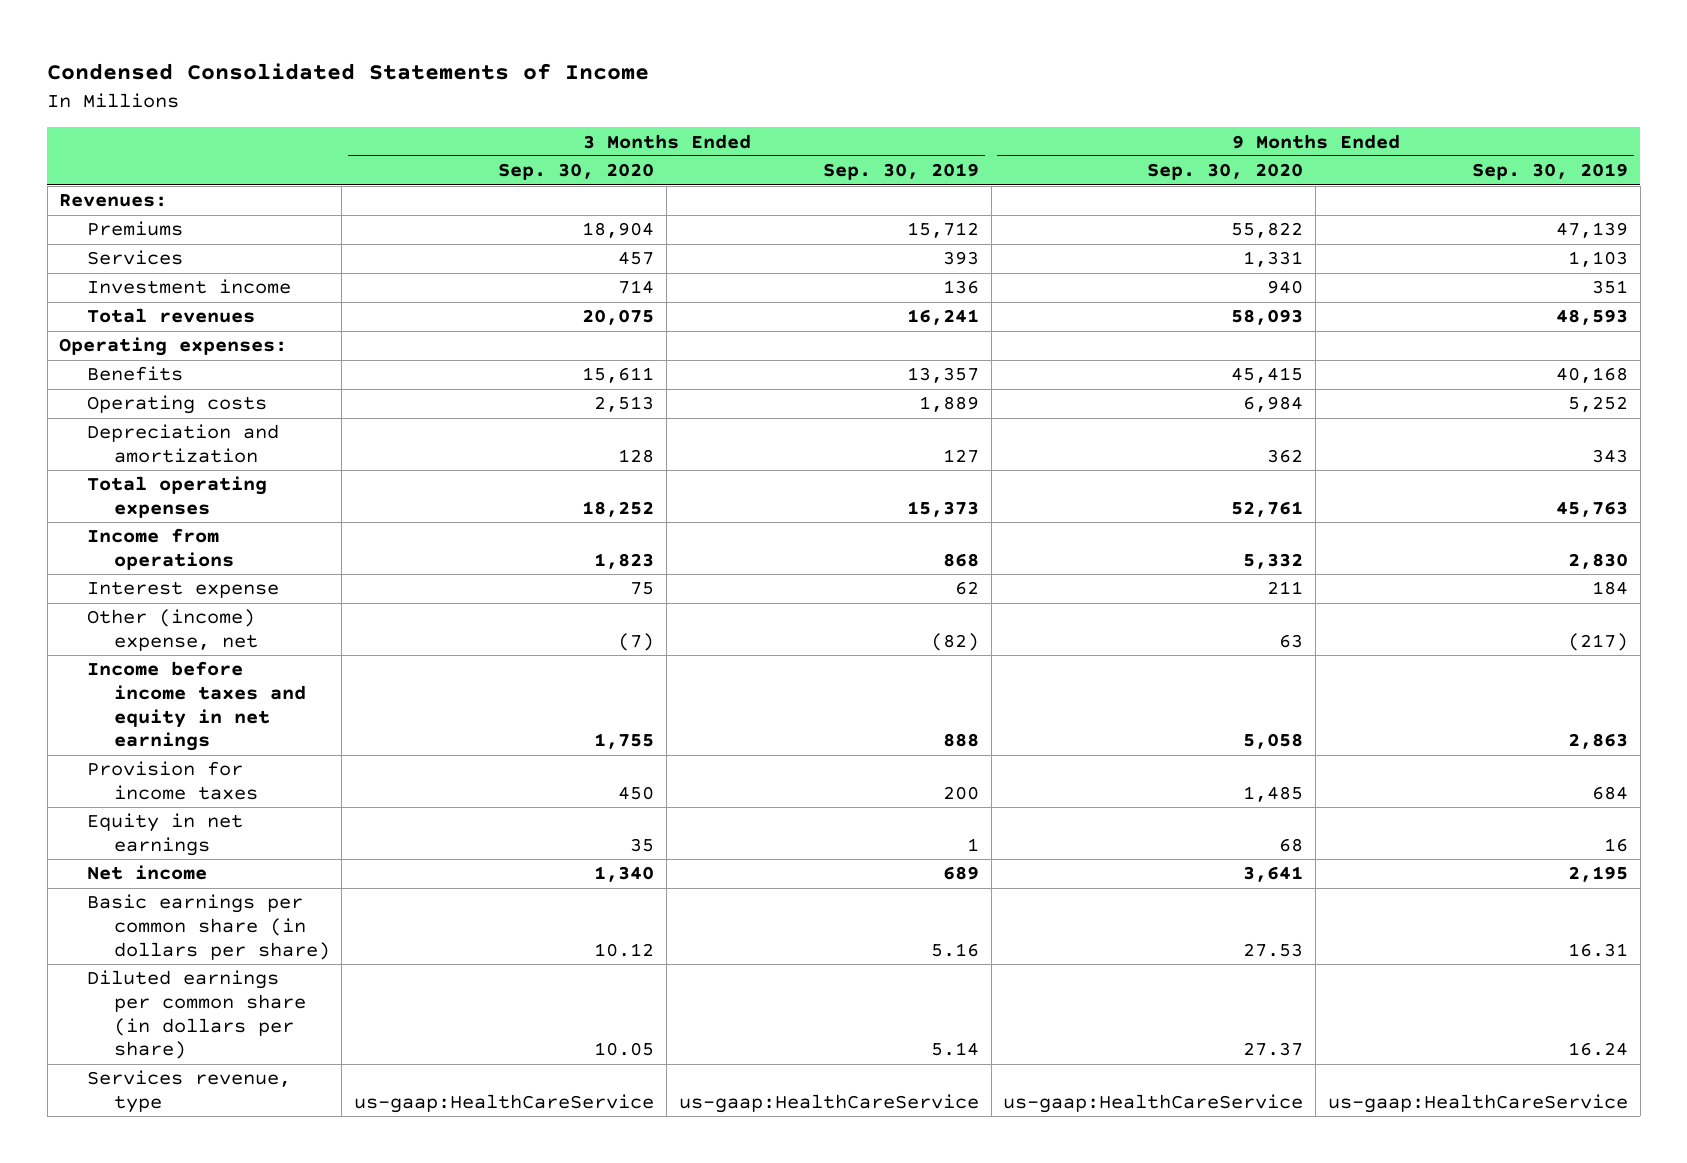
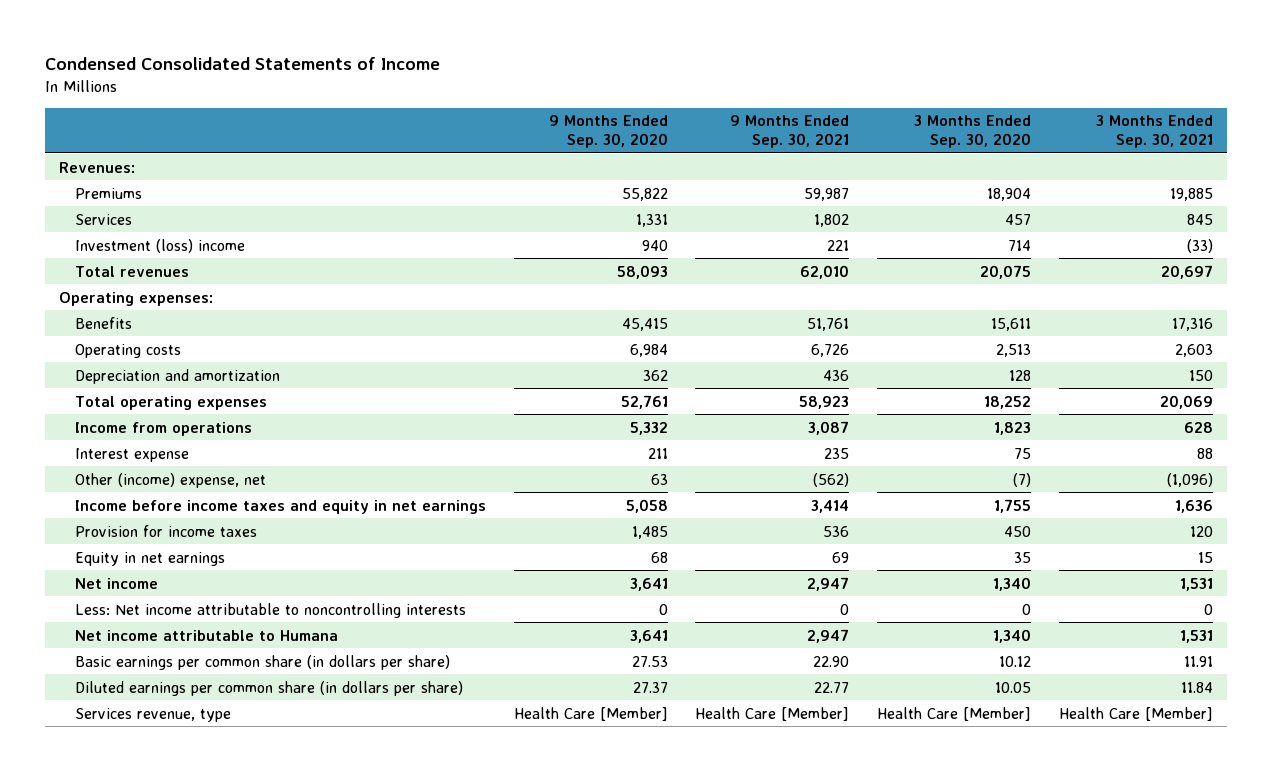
[822,163,979,181] Sep. 30, 2019 -> none
[1471,163,1628,181] Sep. 30, 2019 -> none
none -> [730,115,850,149] 9 Months Ended Sep. 30, 2021
none -> [1096,115,1214,149] 3 Months Ended Sep. 30, 2021
[86,279,291,295] Investment income -> [74,238,245,253] Investment (loss) income
none -> [74,602,466,618] Less: Net income attributable to noncontrolling interests
none -> [74,629,338,641] Net income attributable to Humana
[354,1094,655,1114] us-gaap:HealthCareService -> [877,706,1032,721] Health Care [Member]
[1003,1094,1304,1114] us-gaap:HealthCareService -> [513,706,668,721] Health Care [Member]

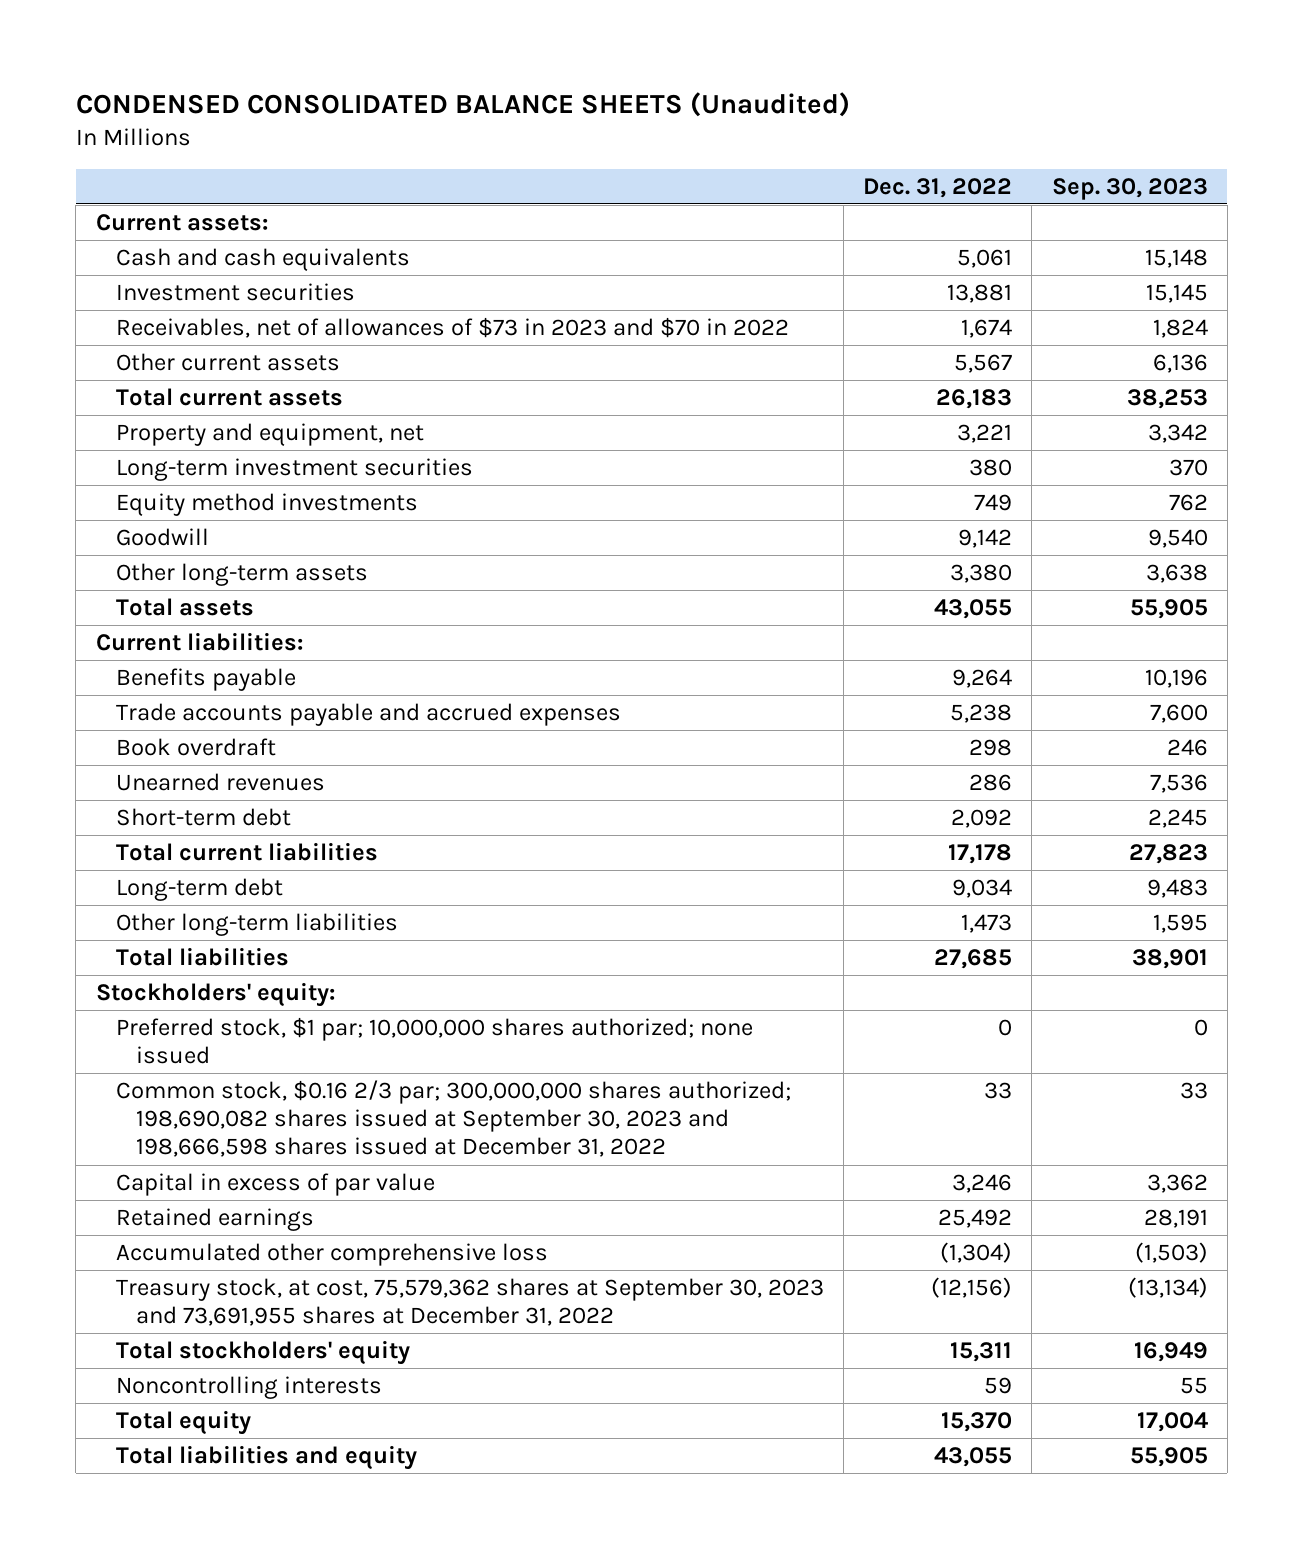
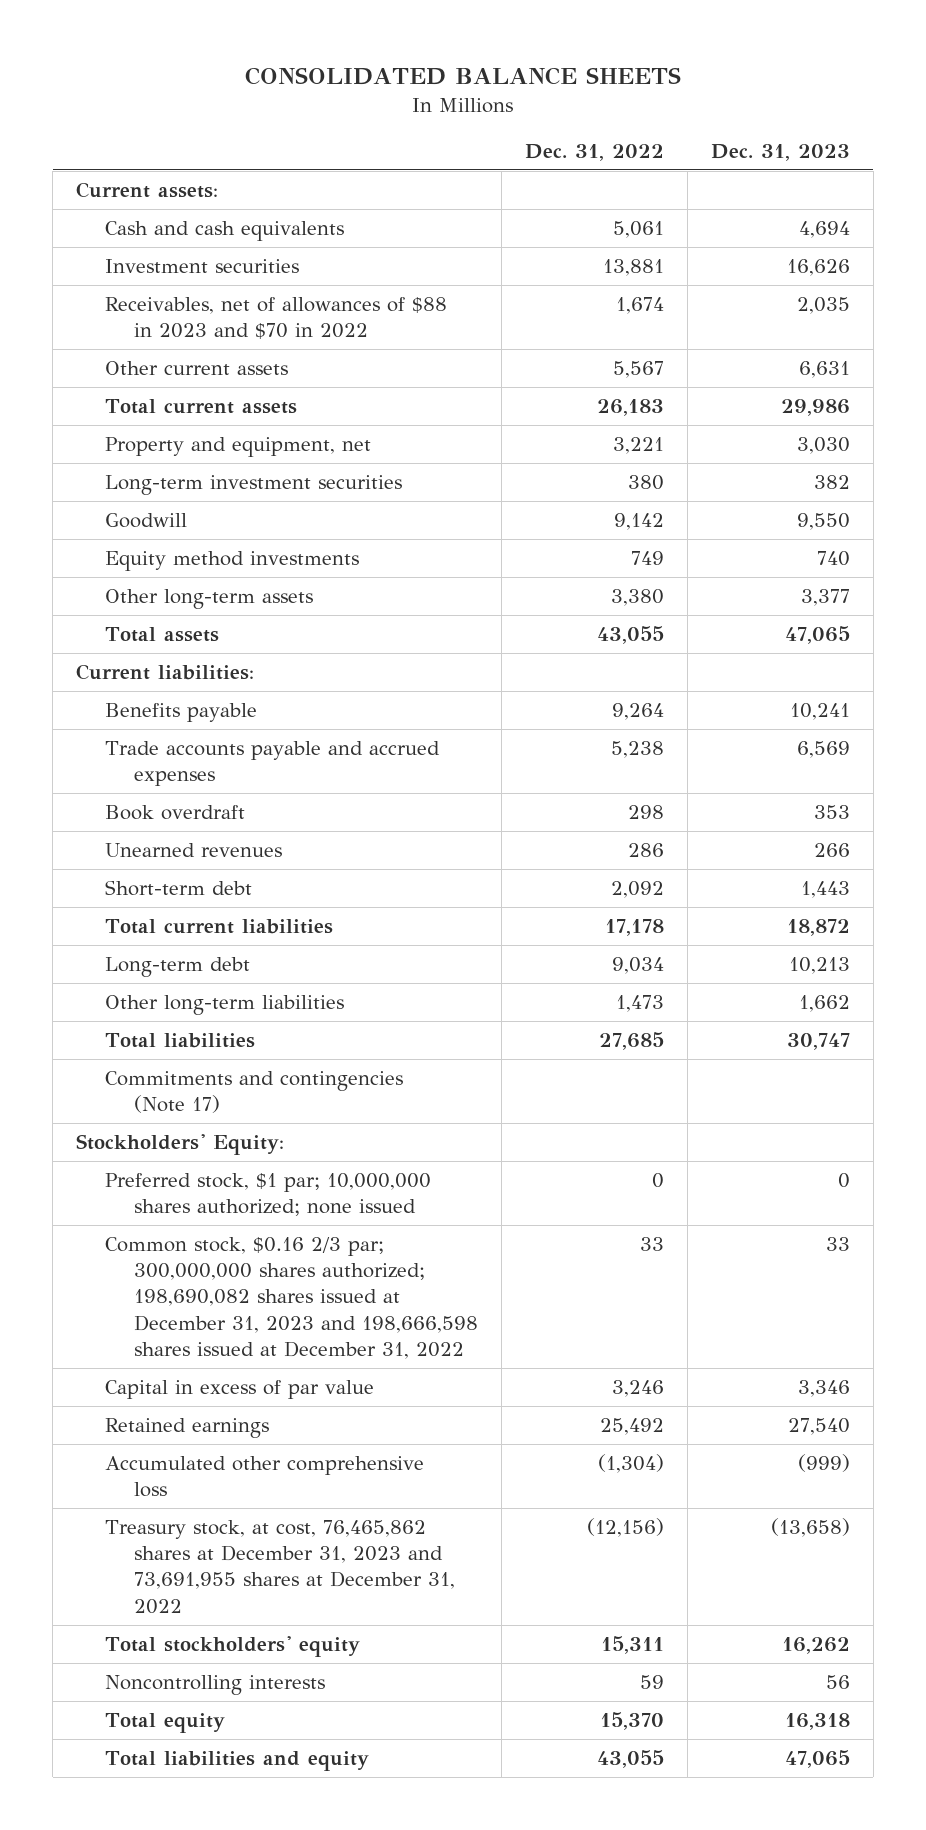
[75,91,850,117] CONDENSED CONSOLIDATED BALANCE SHEETS (Unaudited) -> [245,67,682,86] CONSOLIDATED BALANCE SHEETS
[1051,177,1208,200] Sep. 30, 2023 -> none
none -> [710,143,850,161] Dec. 31, 2023
[115,317,789,339] Receivables, net of allowances of $73 in 2023 and $70 in 2022 -> [105,296,448,340] Receivables, net of allowances of $88 in 2023 and $70 in 2022
[115,493,418,517] Equity method investments -> [105,550,360,571] Equity method investments
none -> [105,1070,404,1114] Commitments and contingencies (Note 17)
[95,982,335,1008] Stockholders' equity: -> [76,1133,285,1155] Stockholders' Equity:
[115,1080,791,1158] Common stock, $0.16 2/3 par; 300,000,000 shares authorized; 198,690,082 shares issued at September 30, 2023 and 198,666,598 shares issued at December 31, 2022 -> [105,1236,479,1360] Common stock, $0.16 2/3 par; 300,000,000 shares authorized; 198,690,082 shares issued at December 31, 2023 and 198,666,598 shares issued at December 31, 2022
[115,1278,824,1327] Treasury stock, at cost, 75,579,362 shares at September 30, 2023 and 73,691,955 shares at December 31, 2022 -> [105,1519,456,1614] Treasury stock, at cost, 76,465,862 shares at December 31, 2023 and 73,691,955 shares at December 31, 2022

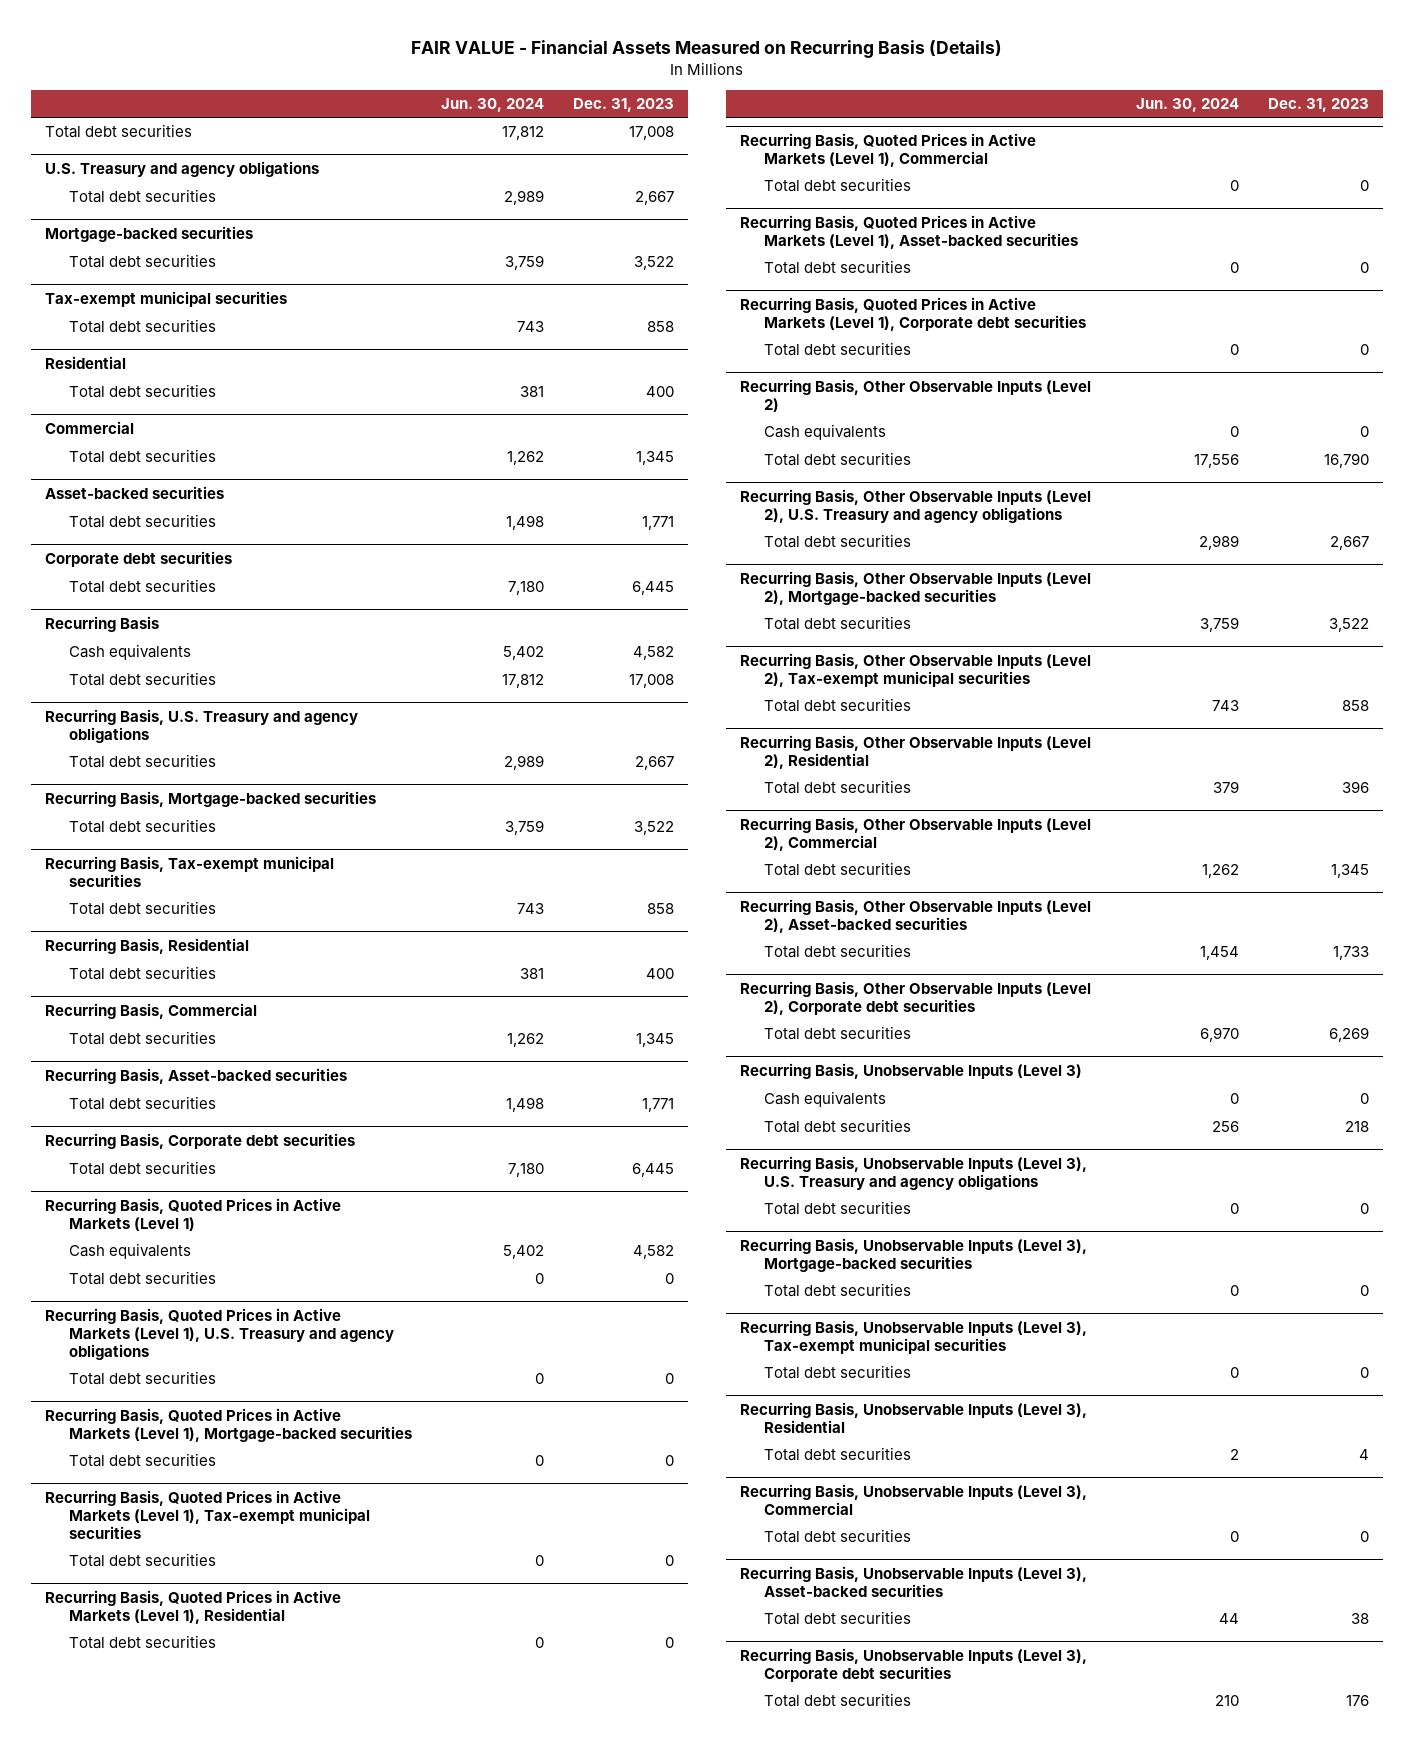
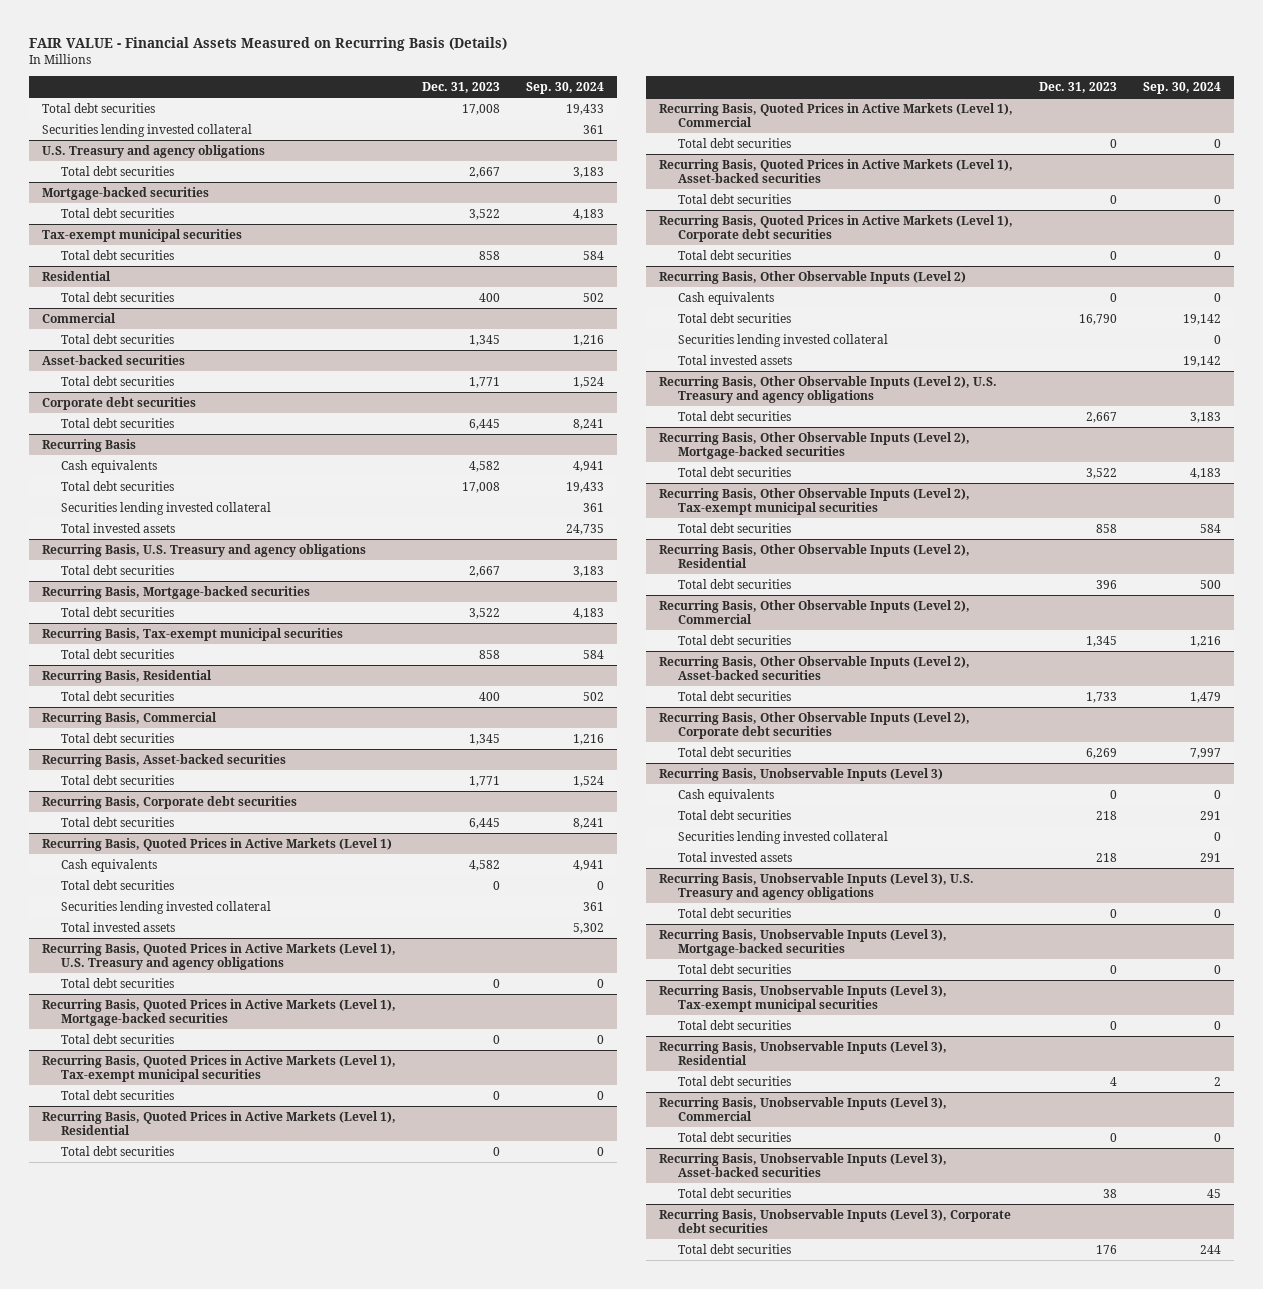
[440,97,544,112] Jun. 30, 2024 -> none
none -> [525,81,604,94] Sep. 30, 2024
none -> [42,123,253,137] Securities lending invested collateral
none -> [60,501,271,515] Securities lending invested collateral
none -> [60,522,175,533] Total invested assets
none -> [60,900,271,914] Securities lending invested collateral
none -> [60,921,175,932] Total invested assets
none -> [677,333,888,347] Securities lending invested collateral
none -> [677,354,792,365] Total invested assets
none -> [677,830,888,844] Securities lending invested collateral
none -> [677,851,792,862] Total invested assets

